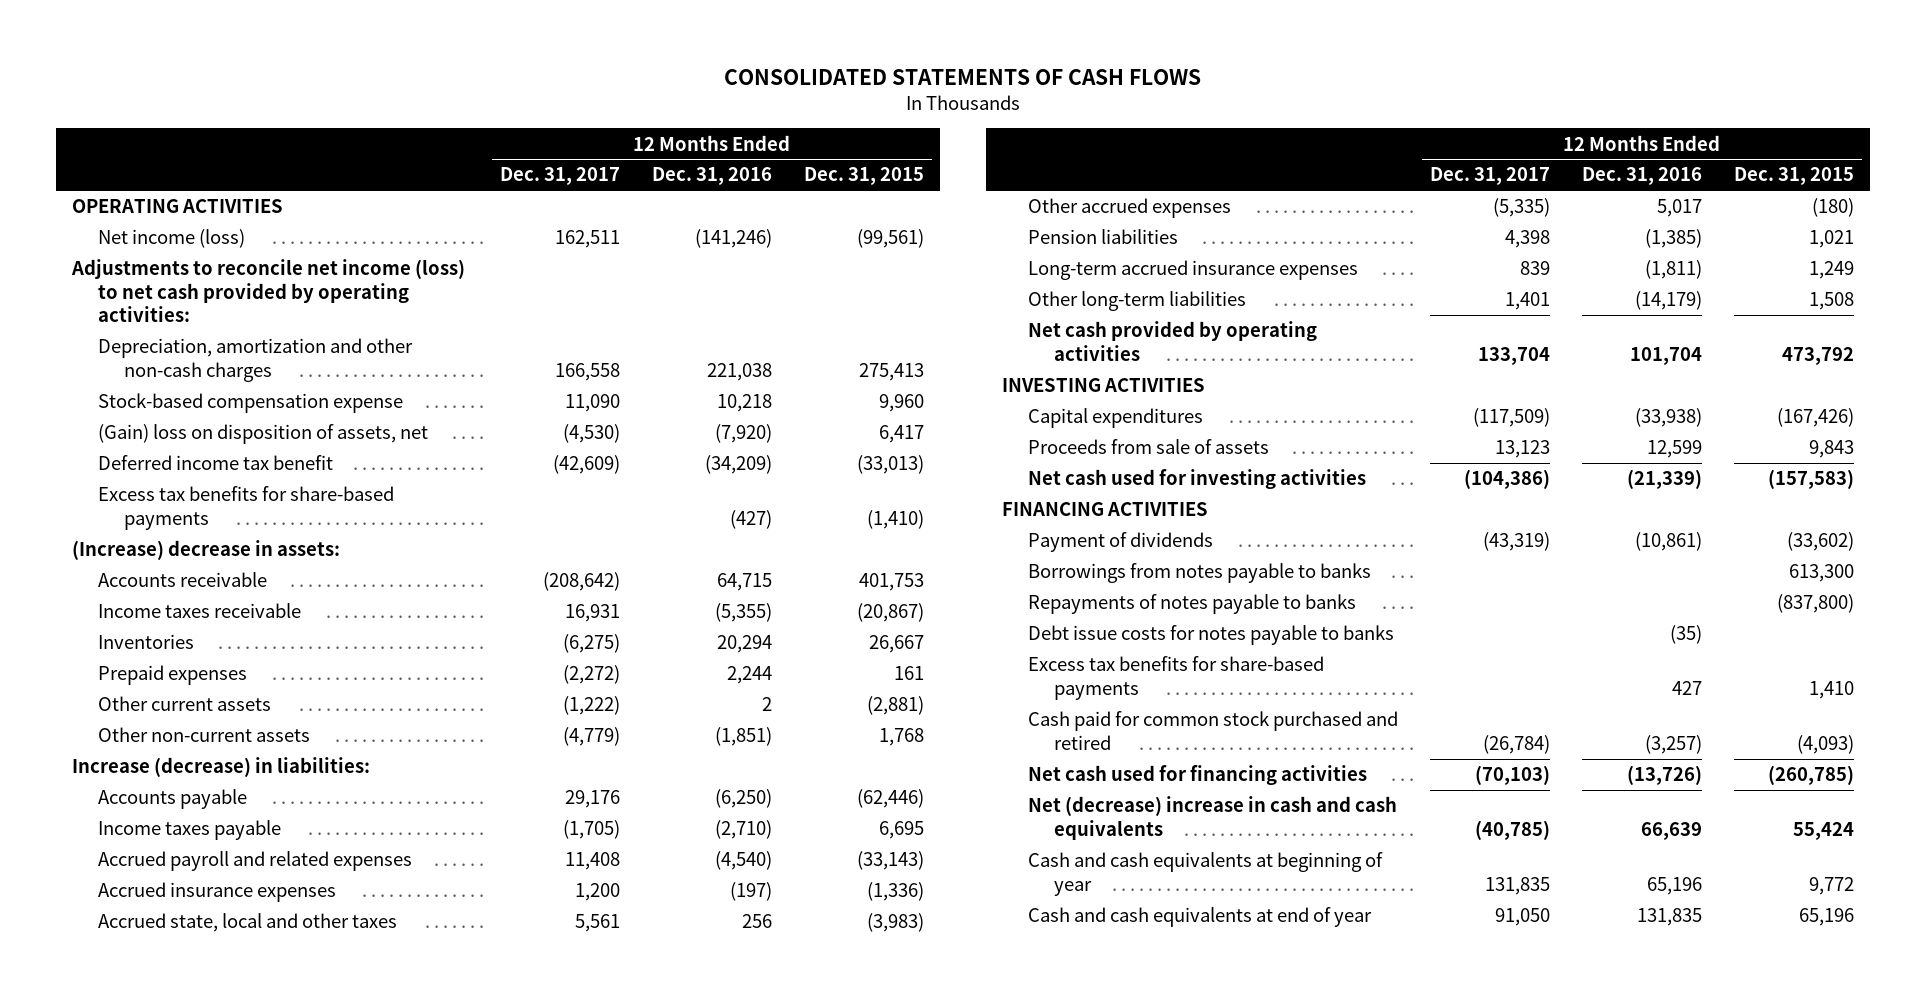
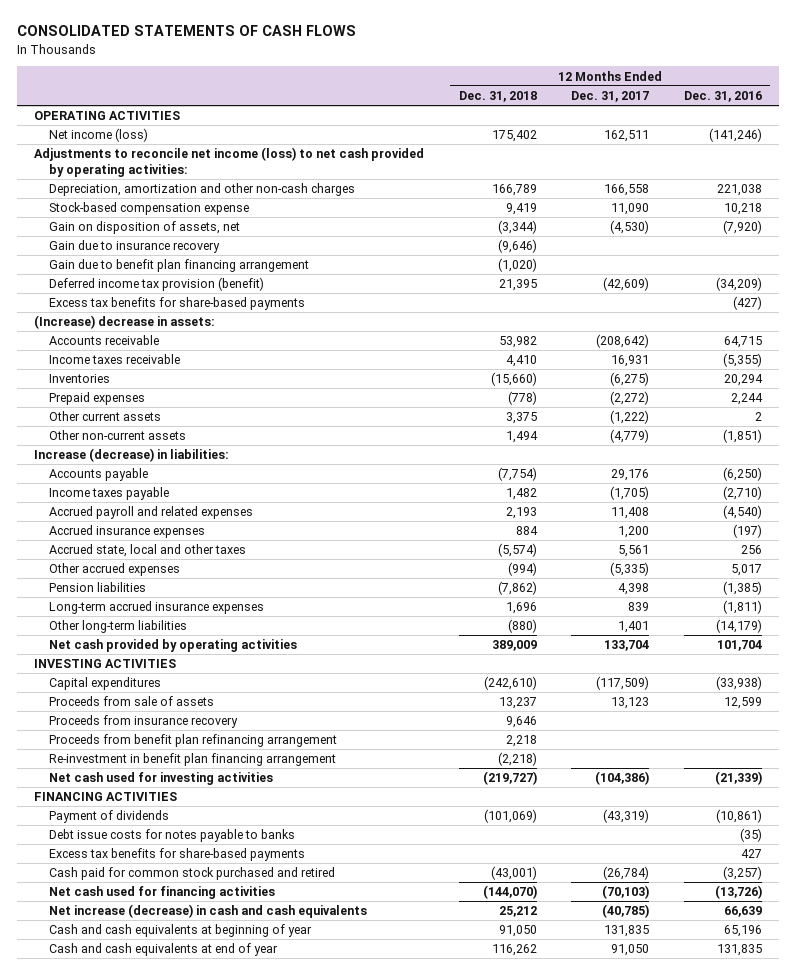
[804,167,925,186] Dec. 31, 2015 -> none
none -> [458,90,537,102] Dec. 31, 2018
[98,424,429,445] (Gain) loss on disposition of assets, net -> [49,221,241,235] Gain on disposition of assets, net
none -> [49,240,221,254] Gain due to insurance recovery
none -> [49,259,310,273] Gain due to benefit plan financing arrangement
[98,455,334,471] Deferred income tax benefit -> [49,277,265,292] Deferred income tax provision (benefit)
none -> [49,715,239,729] Proceeds from insurance recovery
none -> [49,734,338,748] Proceeds from benefit plan refinancing arrangement
none -> [49,753,337,767] Re-investment in benefit plan financing arrangement
[1028,563,1372,584] Borrowings from notes payable to banks -> none
[1028,594,1357,615] Repayments of notes payable to banks -> none
[1028,796,1398,840] Net (decrease) increase in cash and cash equivalents -> [49,904,368,919] Net increase (decrease) in cash and cash equivalents

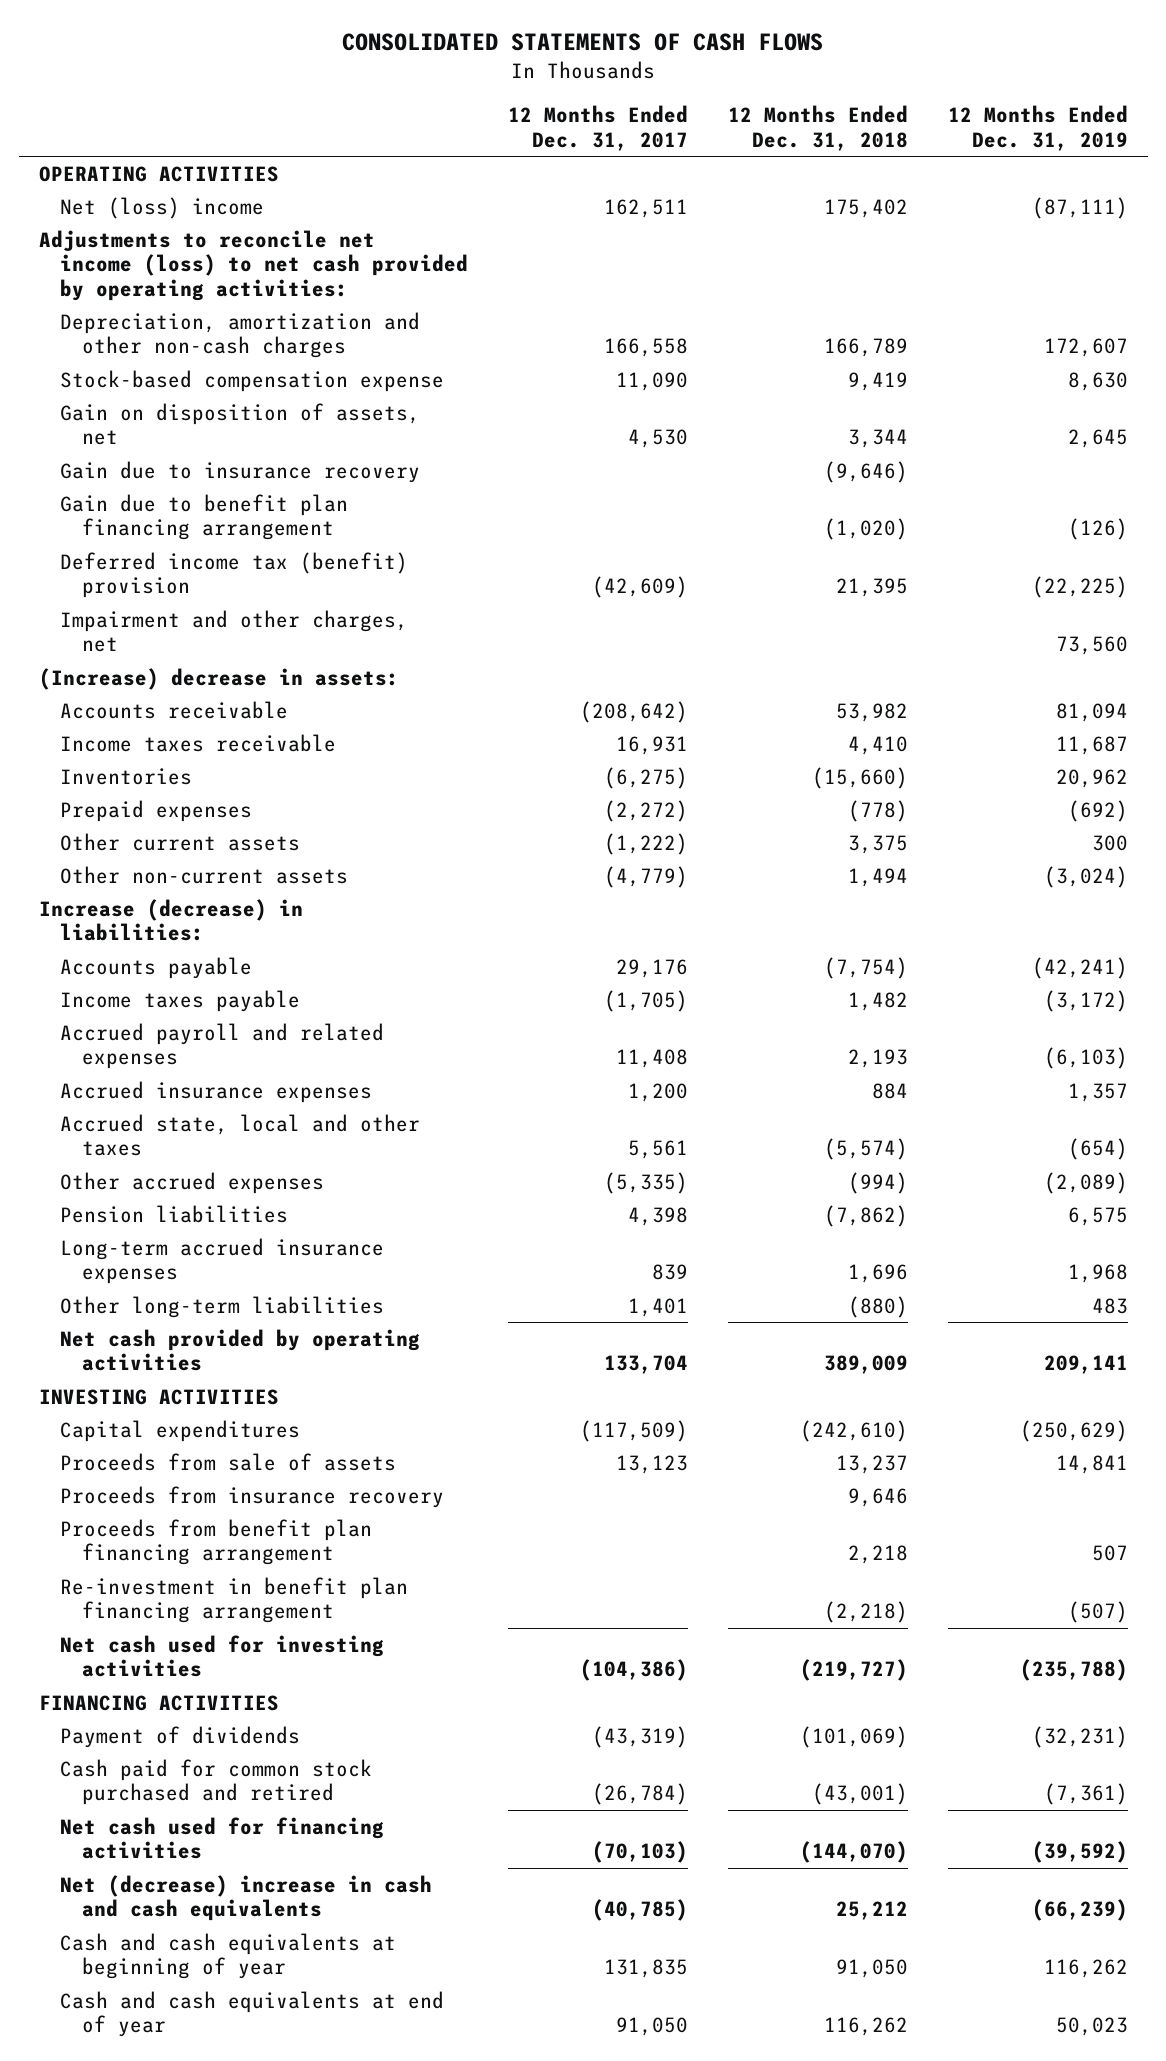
[683,90,762,102] Dec. 31, 2016 -> none
none -> [947,105,1128,151] 12 Months Ended Dec. 31, 2019
[49,128,149,143] Net income (loss) -> [60,196,265,219] Net (loss) income
[497,220,537,235] (3,344) -> [847,429,908,449] 3,344
[610,220,650,235] (4,530) -> [627,429,688,449] 4,530
[49,297,306,311] Excess tax benefits for share-based payments -> none
[49,277,265,292] Deferred income tax provision (benefit) -> [60,551,409,599] Deferred income tax (benefit) provision
none -> [60,609,409,653] Impairment and other charges, net
[49,734,338,748] Proceeds from benefit plan refinancing arrangement -> [60,1518,373,1566] Proceeds from benefit plan financing arrangement
[49,829,296,843] Debt issue costs for notes payable to banks -> none
[49,848,306,862] Excess tax benefits for share-based payments -> none
[49,904,368,919] Net increase (decrease) in cash and cash equivalents -> [60,1874,433,1922] Net (decrease) increase in cash and cash equivalents

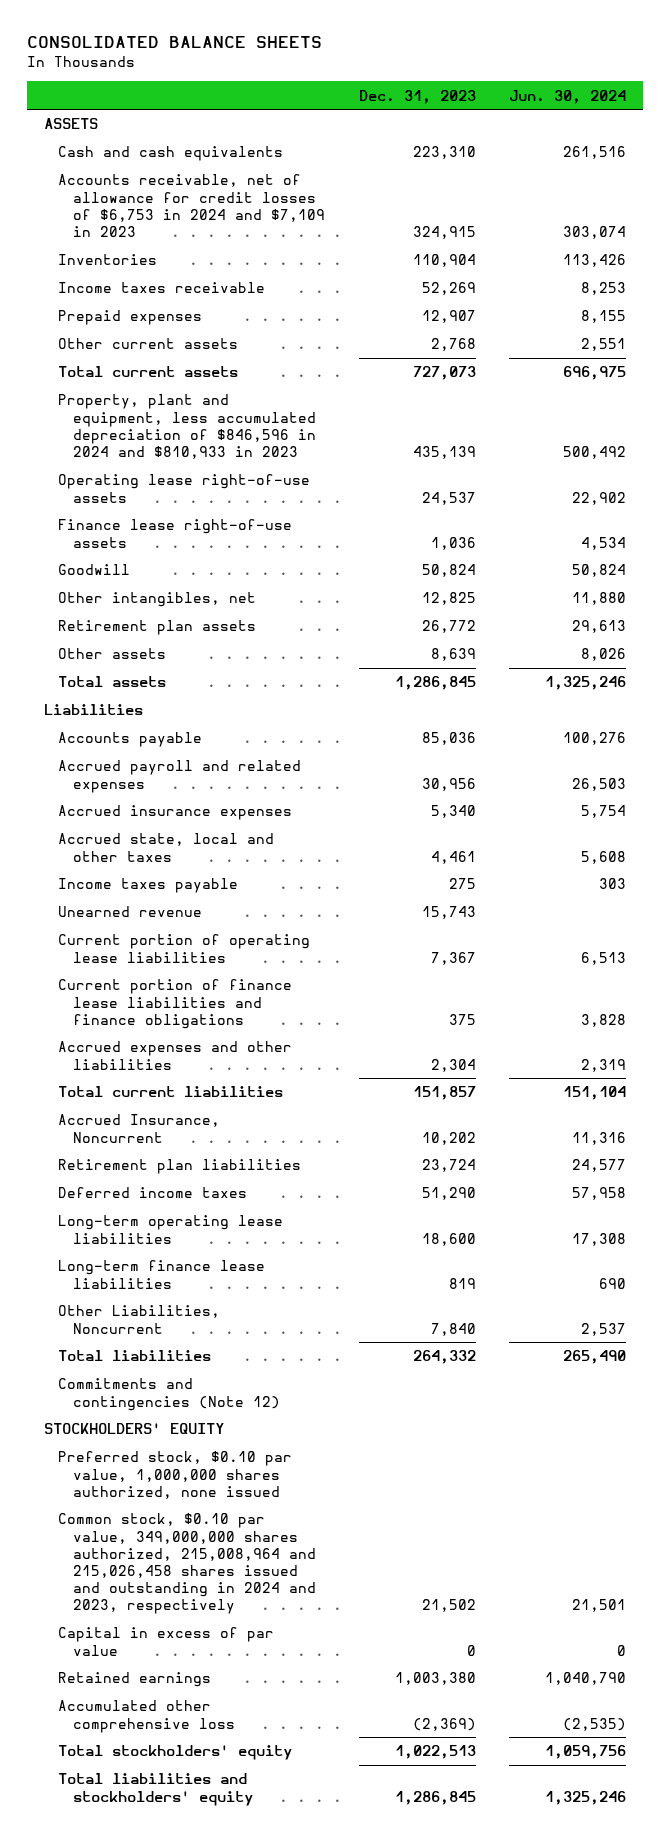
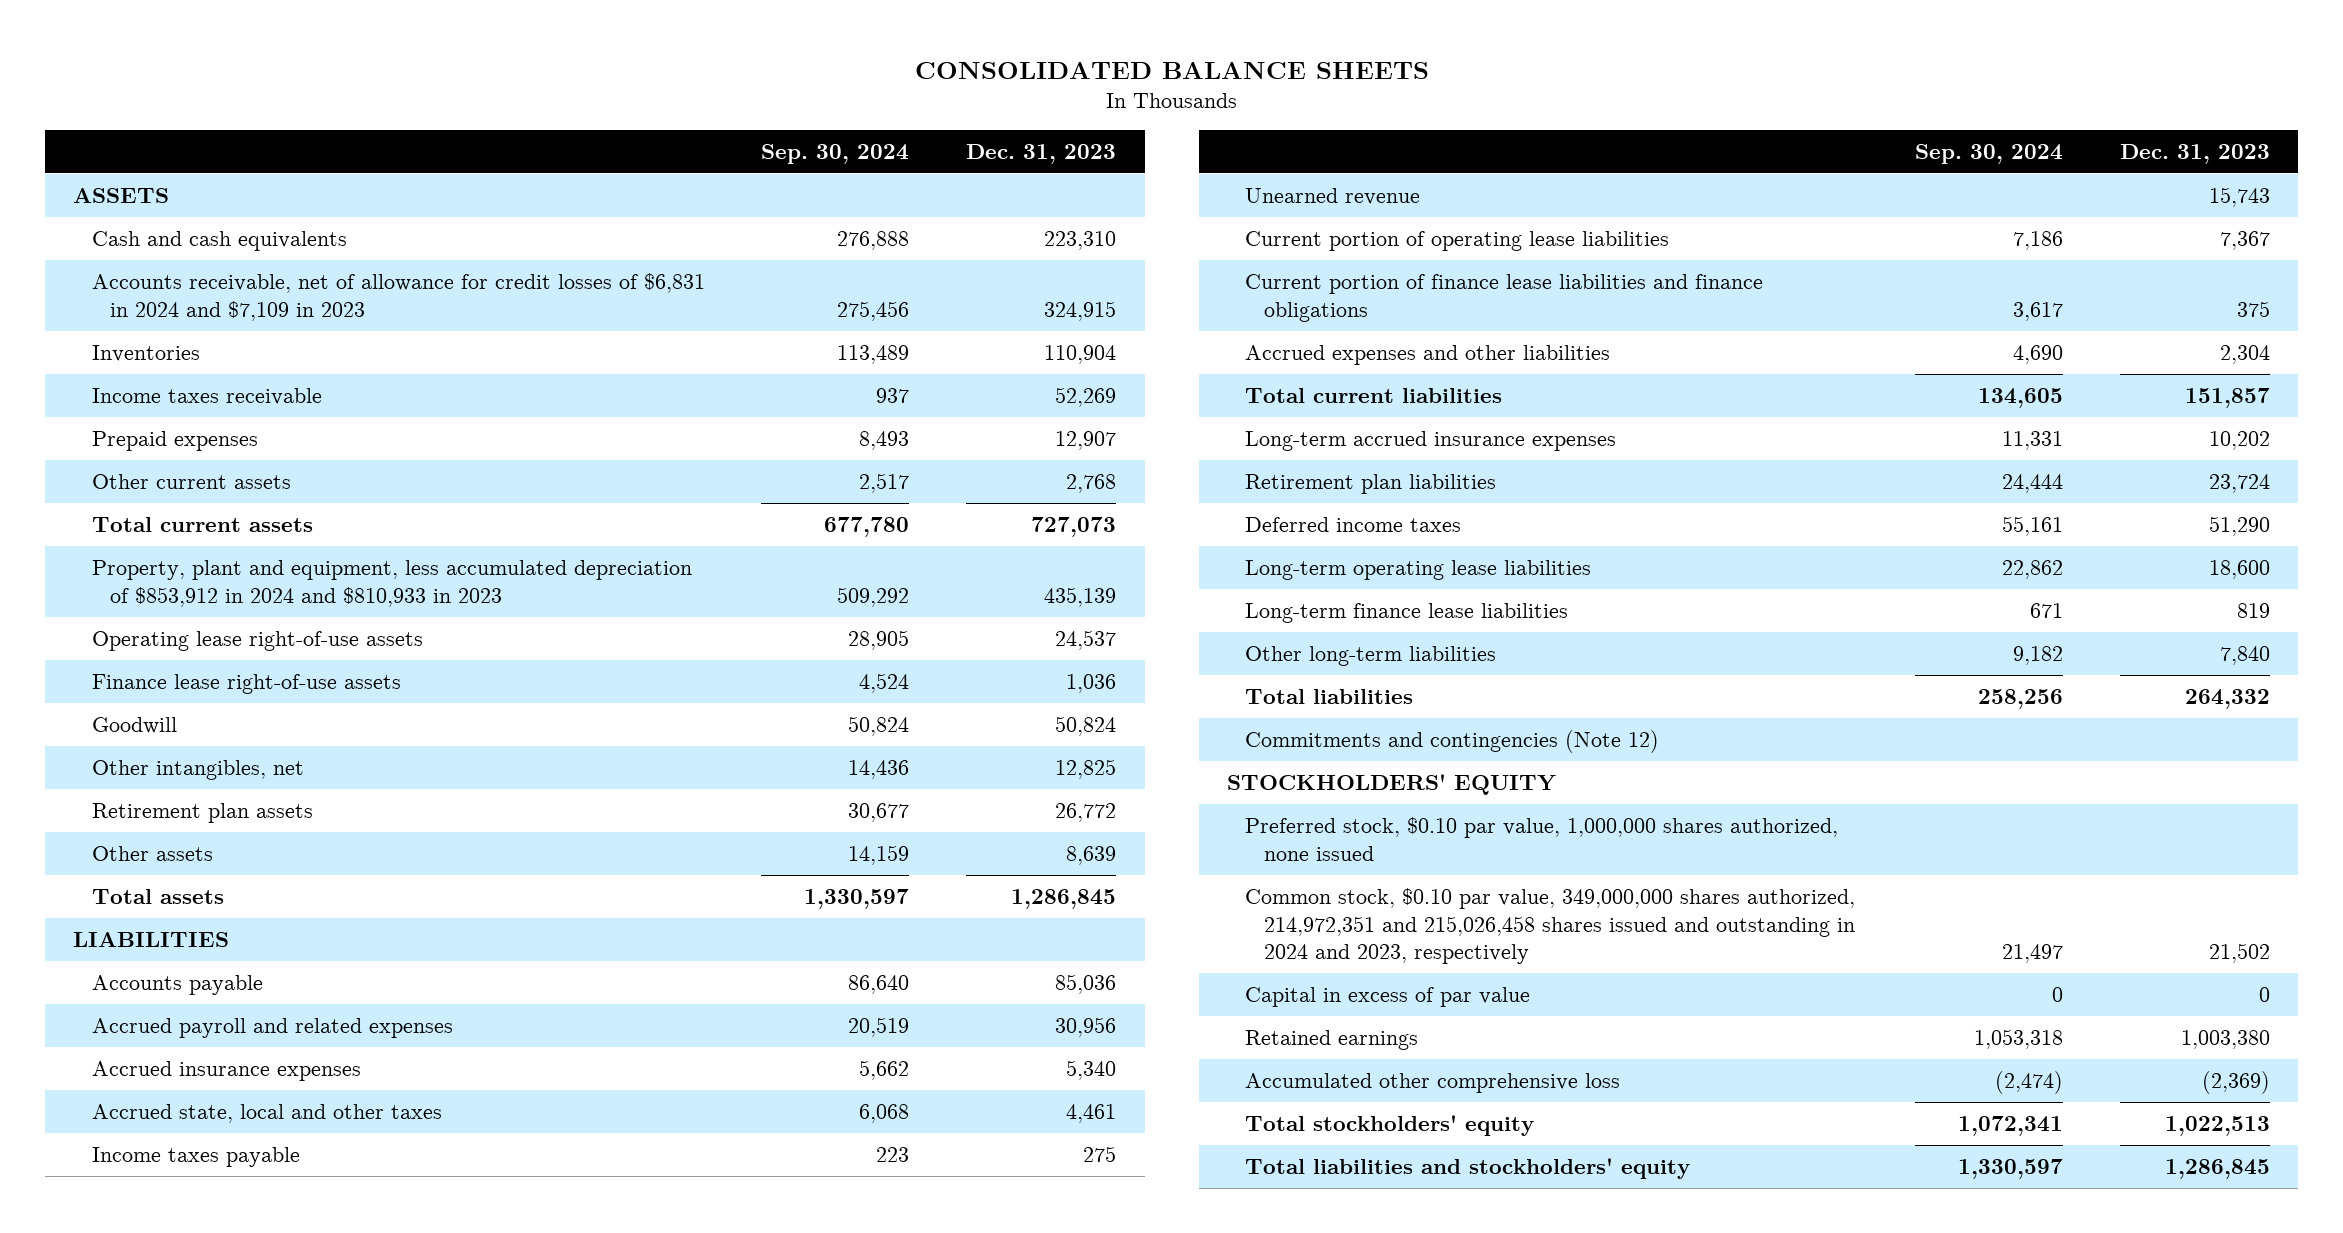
[509,89,627,104] Jun. 30, 2024 -> none
none -> [761,143,910,164] Sep. 30, 2024
[58,174,326,237] Accounts receivable, net of allowance for credit losses of $6,753 in 2024 and $7,109 in 2023 -> [91,272,705,321] Accounts receivable, net of allowance for credit losses of $6,831 in 2024 and $7,109 in 2023
[58,394,317,459] Property, plant and equipment, less accumulated depreciation of $846,596 in 2024 and $810,933 in 2023 -> [91,559,692,607] Property, plant and equipment, less accumulated depreciation of $853,912 in 2024 and $810,933 in 2023
[43,704,143,716] Liabilities -> [73,931,230,947] LIABILITIES
[58,1114,221,1143] Accrued Insurance, Noncurrent -> [1245,430,1617,451] Long-term accrued insurance expenses
[58,1305,221,1334] Other Liabilities, Noncurrent -> [1245,645,1497,666] Other long-term liabilities
[58,1513,317,1615] Common stock, $0.10 par value, 349,000,000 shares authorized, 215,008,964 and 215,026,458 shares issued and outstanding in 2024 and 2023, respectively -> [1245,887,1856,965] Common stock, $0.10 par value, 349,000,000 shares authorized, 214,972,351 and 215,026,458 shares issued and outstanding in 2024 and 2023, respectively

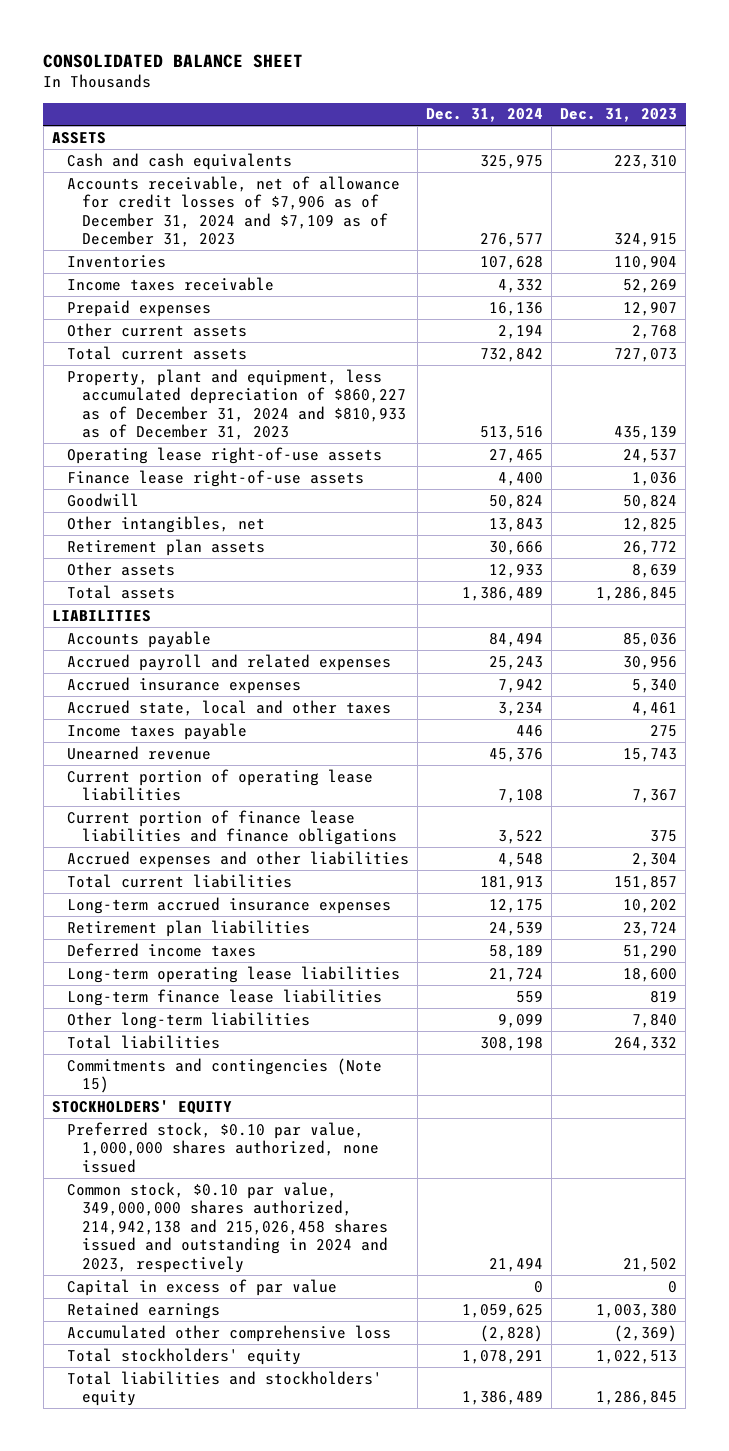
[914,61,1429,79] CONSOLIDATED BALANCE SHEETS -> [43,53,304,68] CONSOLIDATED BALANCE SHEET
[761,143,910,164] Sep. 30, 2024 -> none
none -> [426,108,544,123] Dec. 31, 2024
[91,272,705,321] Accounts receivable, net of allowance for credit losses of $6,831 in 2024 and $7,109 in 2023 -> [66,175,400,248] Accounts receivable, net of allowance for credit losses of $7,906 as of December 31, 2024 and $7,109 as of December 31, 2023
[91,559,692,607] Property, plant and equipment, less accumulated depreciation of $853,912 in 2024 and $810,933 in 2023 -> [66,368,406,441] Property, plant and equipment, less accumulated depreciation of $860,227 as of December 31, 2024 and $810,933 as of December 31, 2023
[1245,729,1660,753] Commitments and contingencies (Note 12) -> [66,1057,382,1094] Commitments and contingencies (Note 15)
[1245,887,1856,965] Common stock, $0.10 par value, 349,000,000 shares authorized, 214,972,351 and 215,026,458 shares issued and outstanding in 2024 and 2023, respectively -> [66,1181,388,1273] Common stock, $0.10 par value, 349,000,000 shares authorized, 214,942,138 and 215,026,458 shares issued and outstanding in 2024 and 2023, respectively

